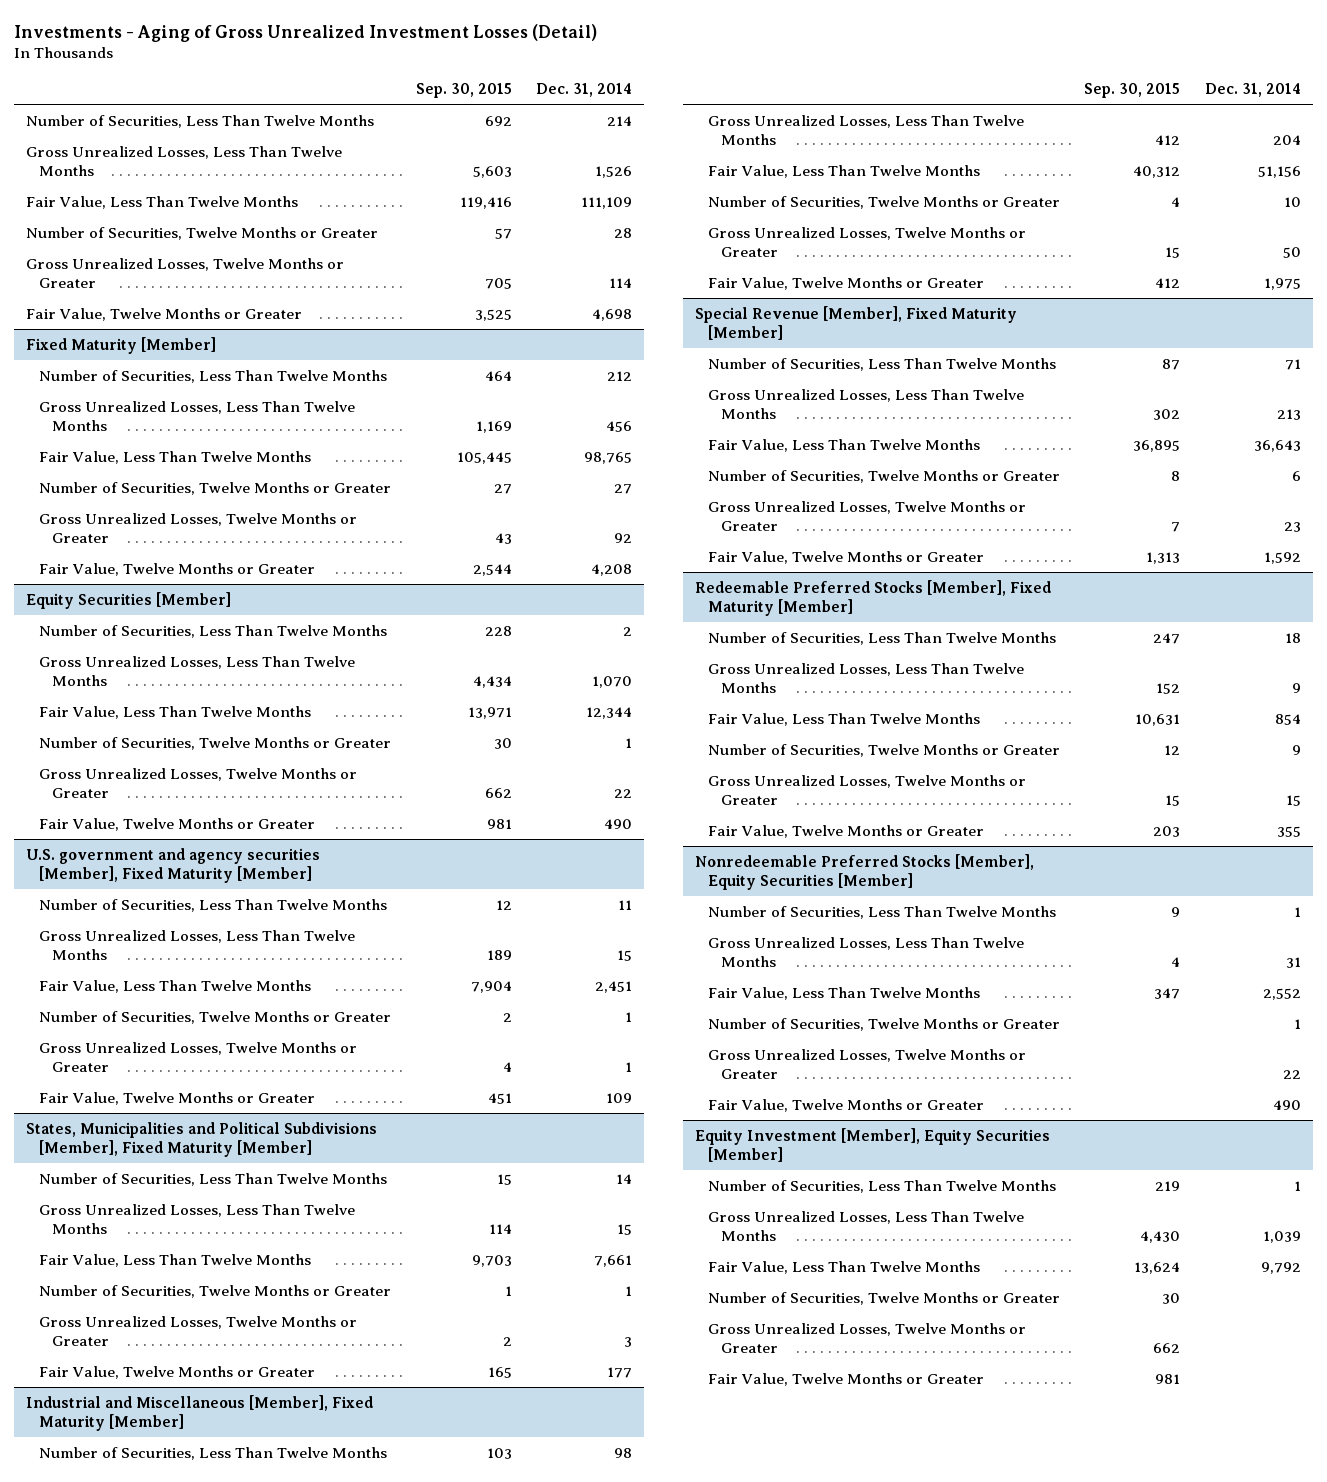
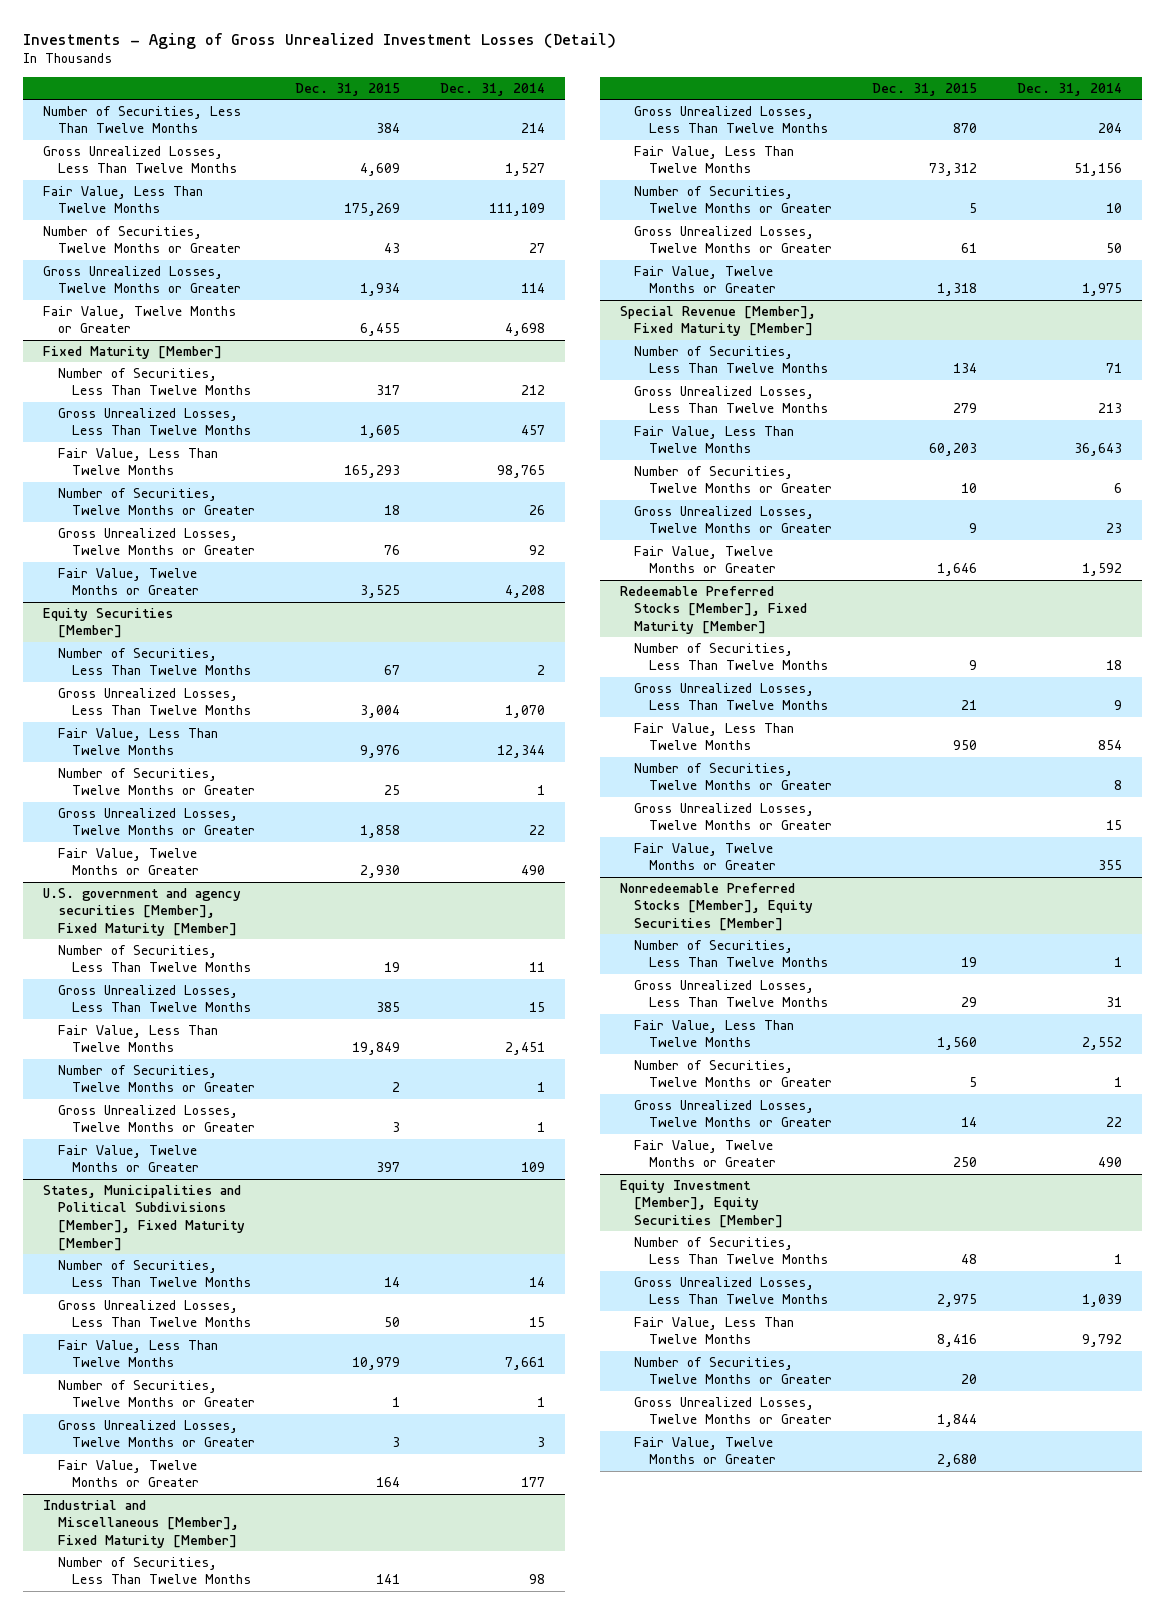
[415,83,512,99] Sep. 30, 2015 -> none
none -> [295,82,401,96] Dec. 31, 2015
[595,166,633,179] 1,526 -> [505,163,546,177] 1,527
[614,227,633,238] 28 -> [529,243,546,254] 27
[606,421,633,433] 456 -> [521,425,546,436] 457
[614,483,633,494] 27 -> [529,505,546,516] 26
[1292,744,1302,755] 9 -> [1113,780,1122,791] 8

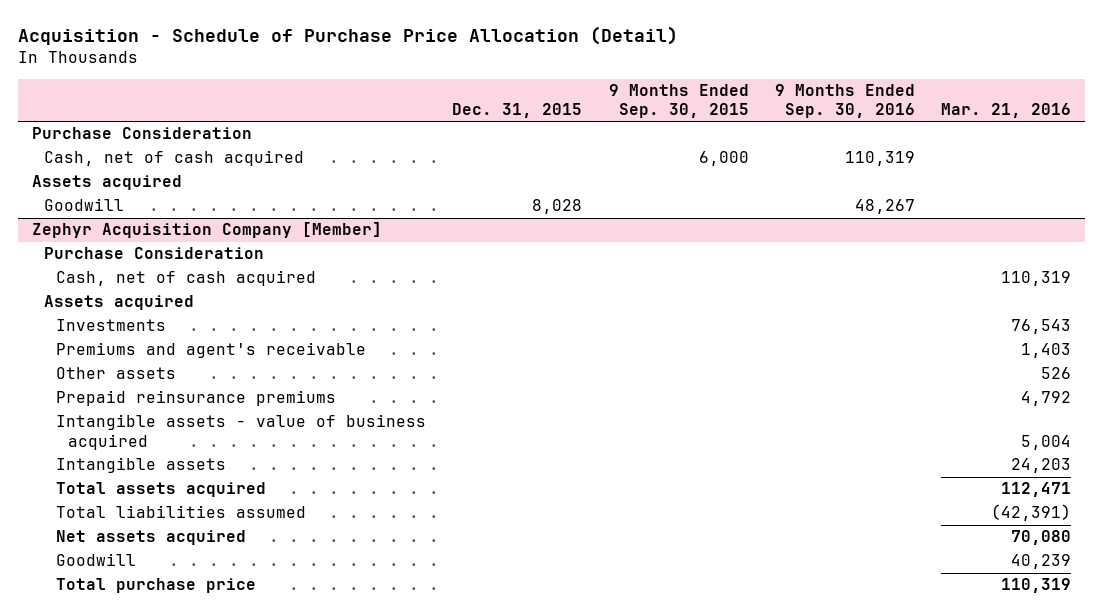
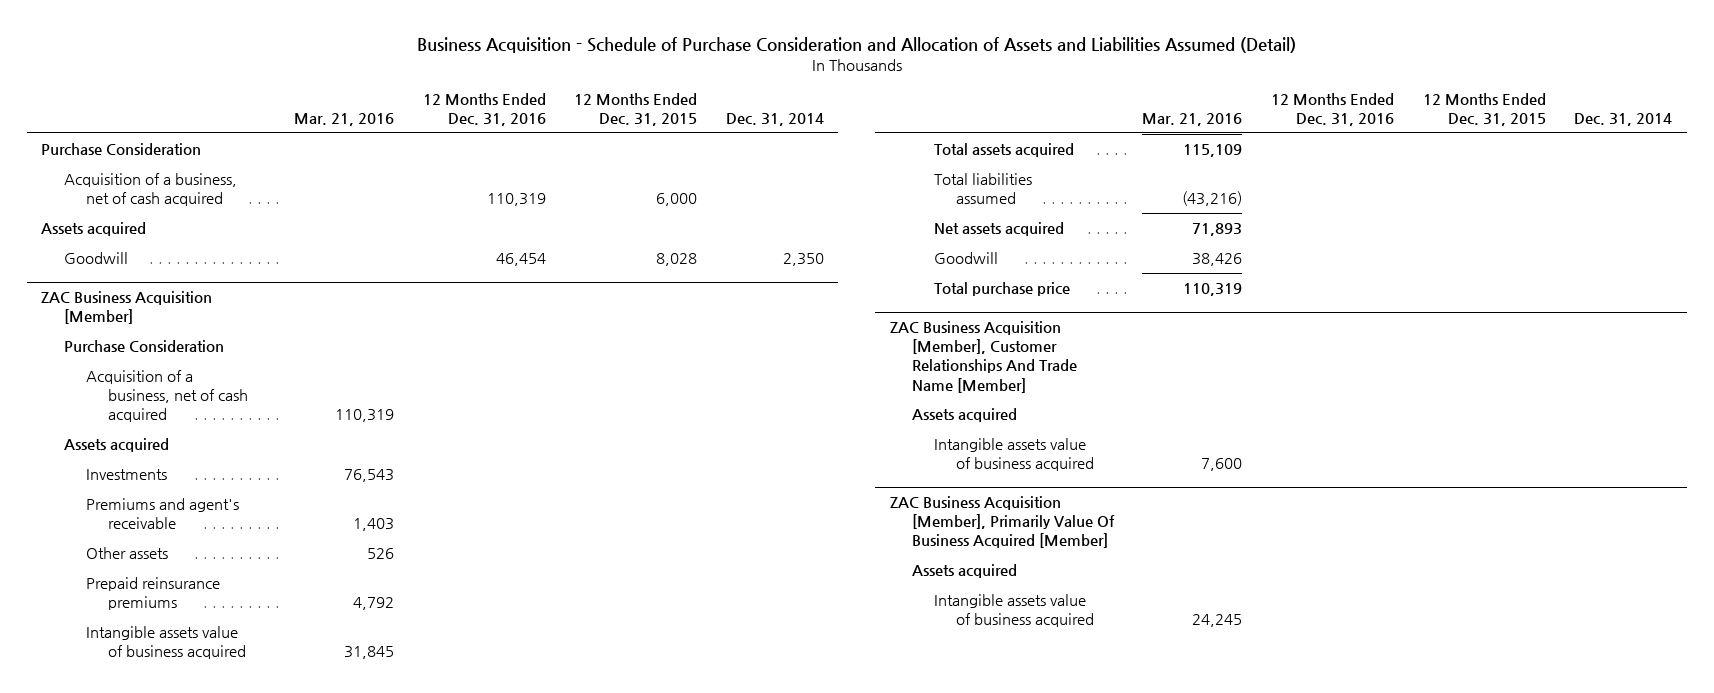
[18,26,679,46] Acquisition - Schedule of Purchase Price Allocation (Detail) -> [416,36,1296,53] Business Acquisition - Schedule of Purchase Consideration and Allocation of Assets and Liabilities Assumed (Detail)
[452,103,583,119] Dec. 31, 2015 -> none
[608,84,749,119] 9 Months Ended Sep. 30, 2015 -> none
[775,84,916,119] 9 Months Ended Sep. 30, 2016 -> none
none -> [422,93,546,127] 12 Months Ended Dec. 31, 2016
none -> [574,93,698,127] 12 Months Ended Dec. 31, 2015
none -> [726,113,825,127] Dec. 31, 2014
[43,150,304,167] Cash, net of cash acquired -> [63,172,237,206] Acquisition of a business, net of cash acquired
[31,222,382,239] Zephyr Acquisition Company [Member] -> none
none -> [41,291,213,325] ZAC Business Acquisition [Member]
[56,270,317,287] Cash, net of cash acquired -> [85,369,249,422] Acquisition of a business, net of cash acquired
[56,414,427,450] Intangible assets - value of business acquired -> none
[56,457,227,474] Intangible assets -> [85,625,247,659] Intangible assets value of business acquired
[1011,458,1072,474] 24,203 -> [344,645,395,659] 31,845
[1001,482,1072,498] 112,471 -> [1183,143,1243,157] 115,109
[991,504,1072,522] (42,391) -> [1182,190,1243,206] (43,216)
[1011,530,1072,546] 70,080 -> [1192,222,1243,236] 71,893
[1011,554,1072,570] 40,239 -> [1192,252,1243,266] 38,426
none -> [889,321,1077,393] ZAC Business Acquisition [Member], Customer Relationships And Trade Name [Member]
none -> [911,407,1017,422] Assets acquired
none -> [934,437,1095,471] Intangible assets value of business acquired
none -> [889,496,1115,549] ZAC Business Acquisition [Member], Primarily Value Of Business Acquired [Member]
none -> [911,563,1017,578] Assets acquired
none -> [934,593,1095,627] Intangible assets value of business acquired

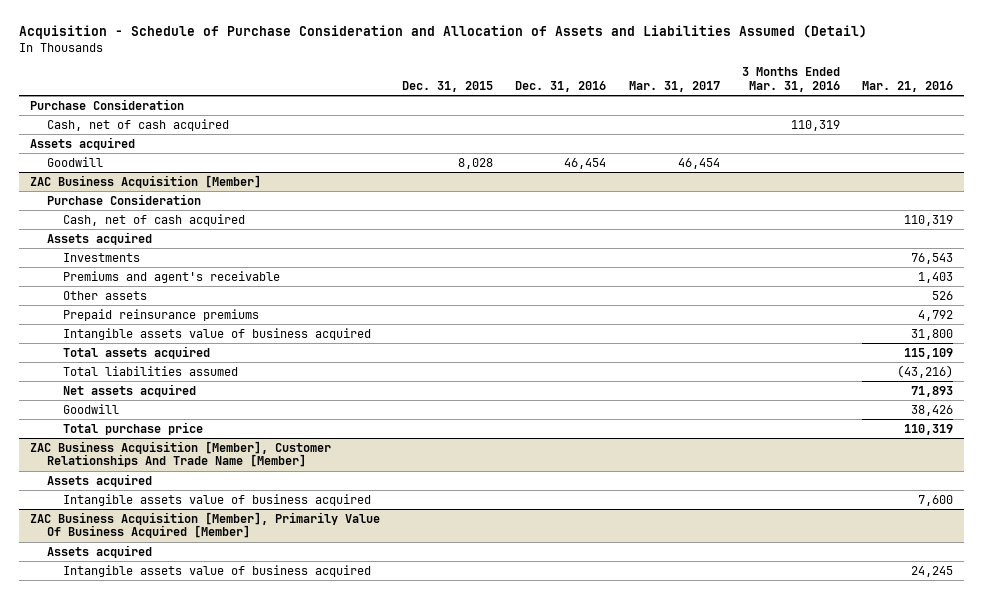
[416,36,1296,53] Business Acquisition - Schedule of Purchase Consideration and Allocation of Assets and Liabilities Assumed (Detail) -> [18,25,867,40] Acquisition - Schedule of Purchase Consideration and Allocation of Assets and Liabilities Assumed (Detail)
[422,93,546,127] 12 Months Ended Dec. 31, 2016 -> none
[574,93,698,127] 12 Months Ended Dec. 31, 2015 -> none
[726,113,825,127] Dec. 31, 2014 -> none
none -> [402,80,494,92] Dec. 31, 2015
none -> [515,80,607,92] Dec. 31, 2016
none -> [628,80,720,92] Mar. 31, 2017
none -> [741,67,840,92] 3 Months Ended Mar. 31, 2016
[63,172,237,206] Acquisition of a business, net of cash acquired -> [46,118,229,131] Cash, net of cash acquired
[85,369,249,422] Acquisition of a business, net of cash acquired -> [63,213,246,226] Cash, net of cash acquired
[344,645,395,659] 31,845 -> [911,328,954,340] 31,800

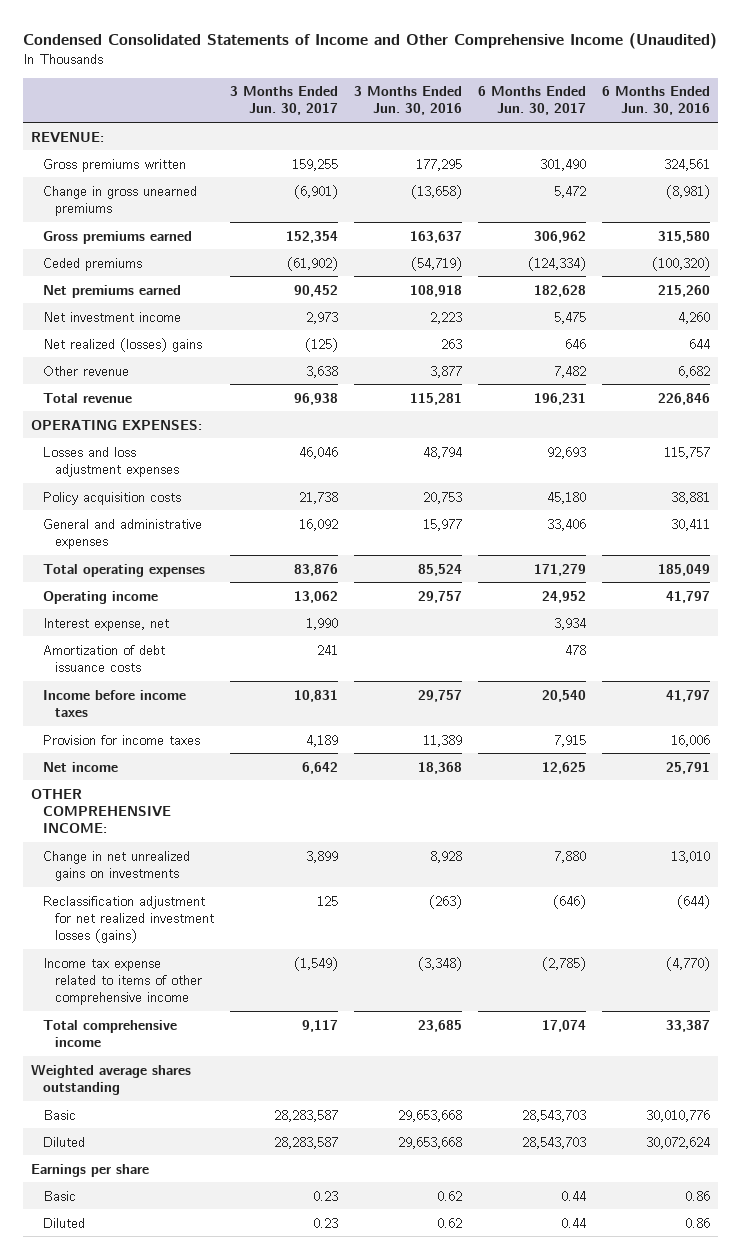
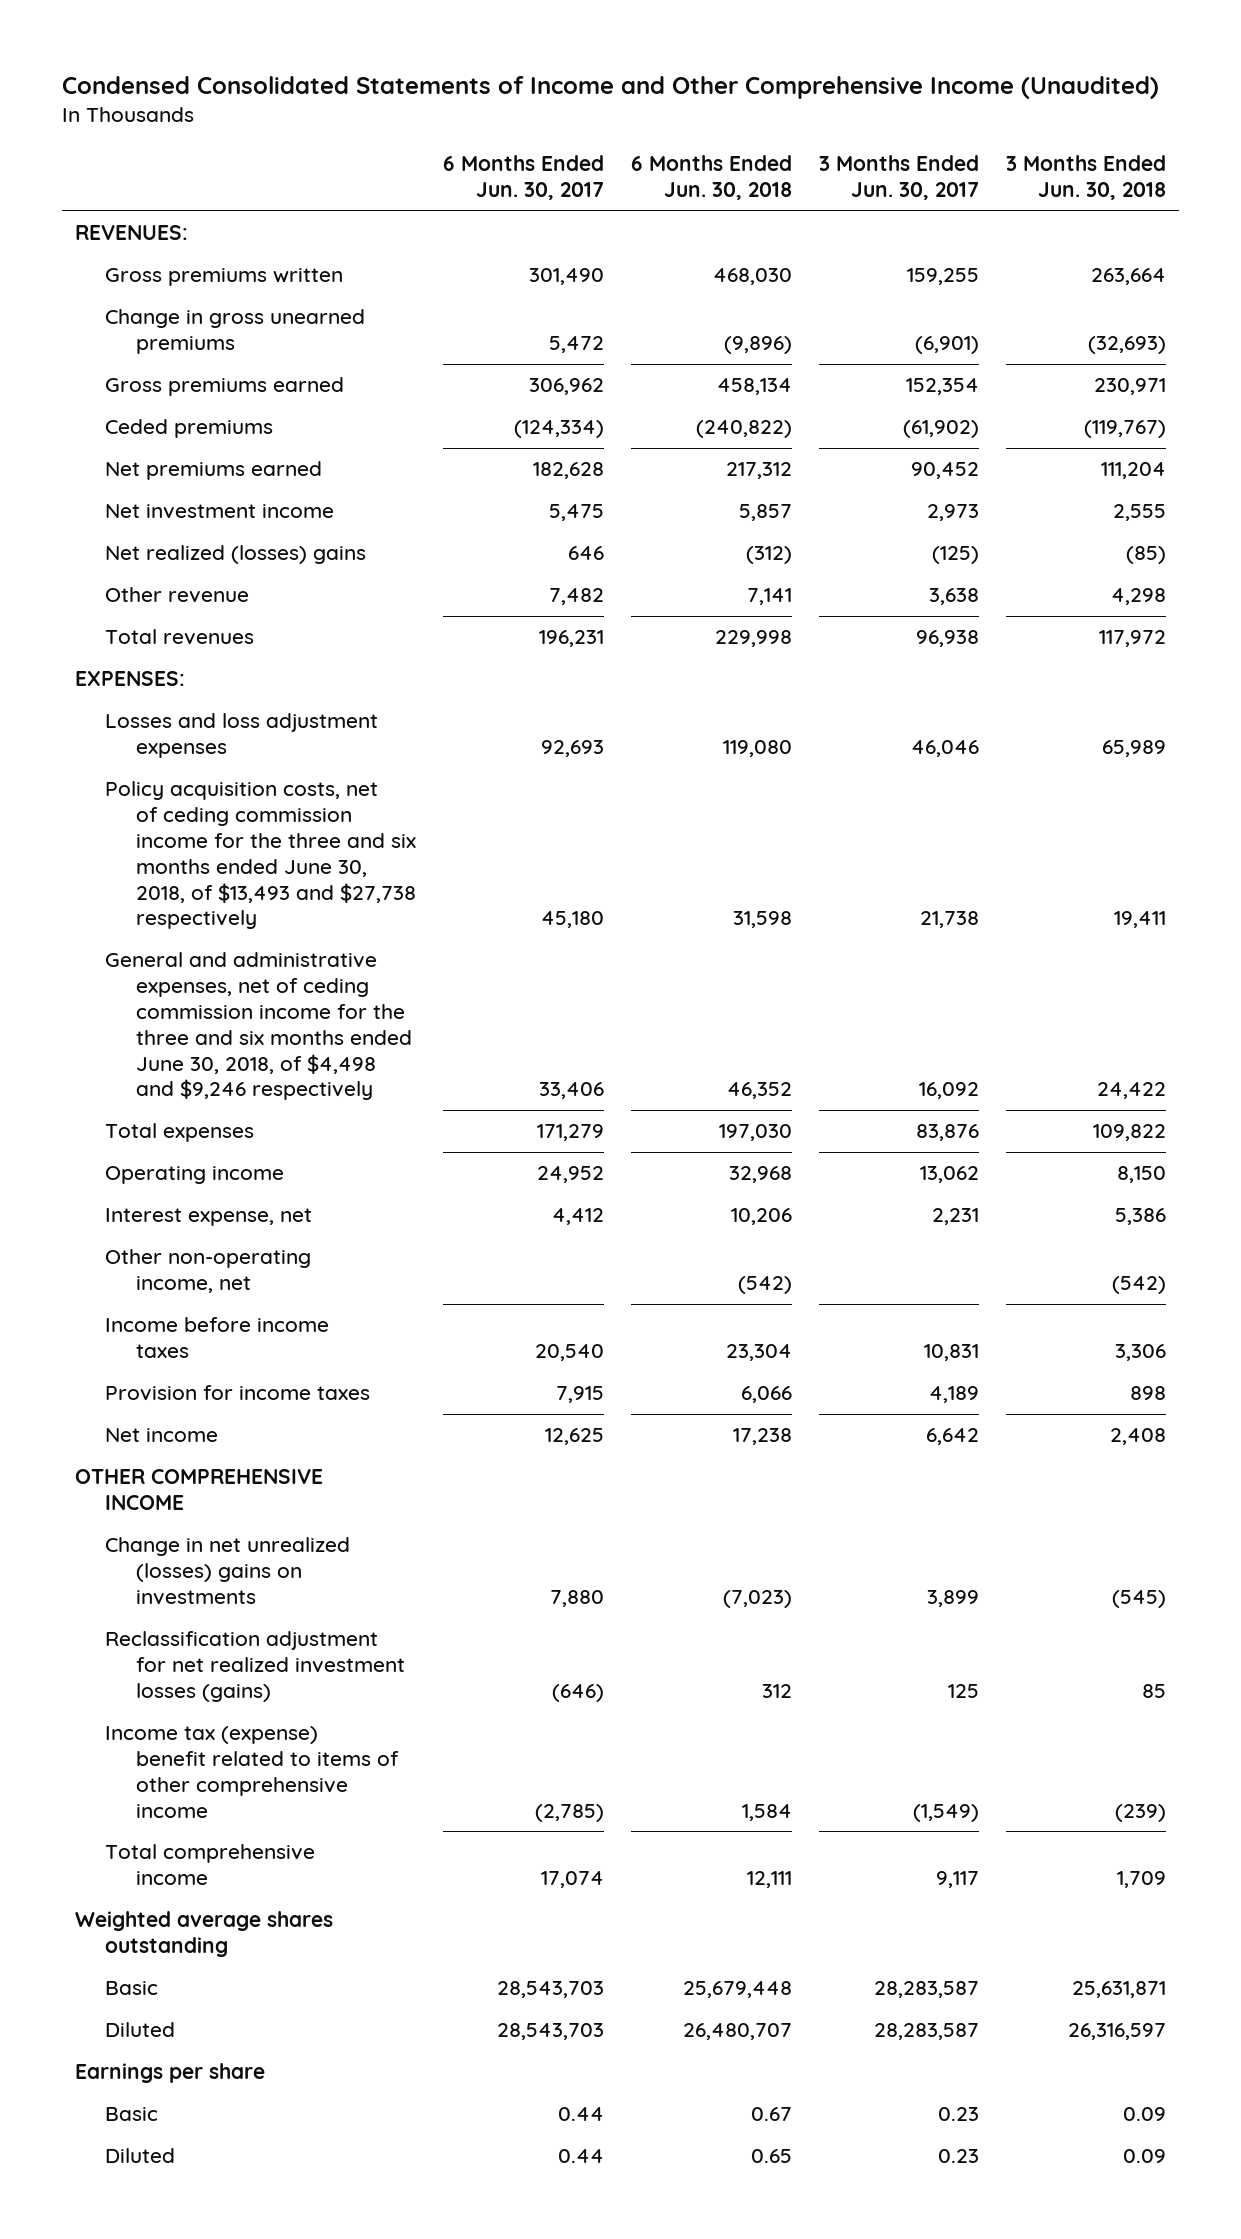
[354,86,463,116] 3 Months Ended Jun. 30, 2016 -> none
[602,86,711,116] 6 Months Ended Jun. 30, 2016 -> none
none -> [630,155,792,201] 6 Months Ended Jun. 30, 2018
none -> [1005,155,1166,201] 3 Months Ended Jun. 30, 2018
[31,131,105,142] REVENUE: -> [75,225,189,241] REVENUES:
[43,392,133,403] Total revenue -> [105,629,255,646] Total revenues
[31,419,203,430] OPERATING EXPENSES: -> [75,671,186,687] EXPENSES:
[43,491,182,505] Policy acquisition costs -> [105,781,416,930] Policy acquisition costs, net of ceding commission income for the three and six months ended June 30, 2018, of $13,493 and $27,738 respectively
[43,518,203,549] General and administrative expenses -> [105,952,412,1101] General and administrative expenses, net of ceding commission income for the three and six months ended June 30, 2018, of $4,498 and $9,246 respectively
[43,563,206,577] Total operating expenses -> [105,1123,255,1143] Total expenses
[43,644,166,672] Amortization of debt issuance costs -> none
[306,617,339,630] 1,990 -> [931,1208,979,1226] 2,231
[554,617,587,630] 3,934 -> [551,1208,604,1226] 4,412
none -> [105,1249,312,1294] Other non-operating income, net
[31,788,172,833] OTHER COMPREHENSIVE INCOME: -> [75,1469,324,1511] OTHER COMPREHENSIVE INCOME
[43,850,191,881] Change in net unrealized gains on investments -> [105,1537,351,1605] Change in net unrealized (losses) gains on investments
[43,957,203,1005] Income tax expense related to items of other comprehensive income -> [105,1726,399,1818] Income tax (expense) benefit related to items of other comprehensive income

